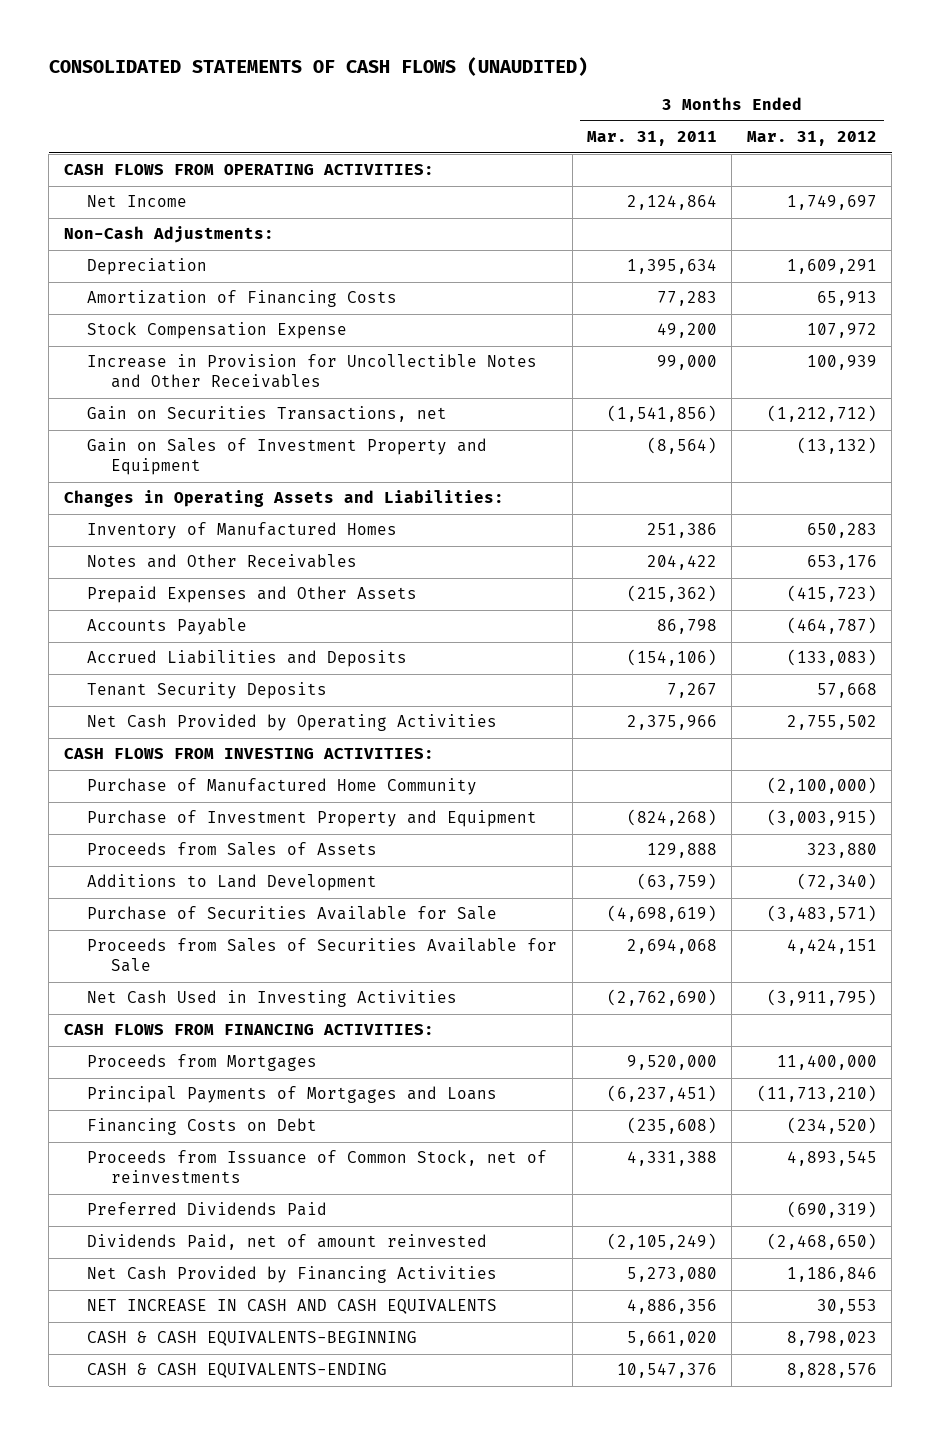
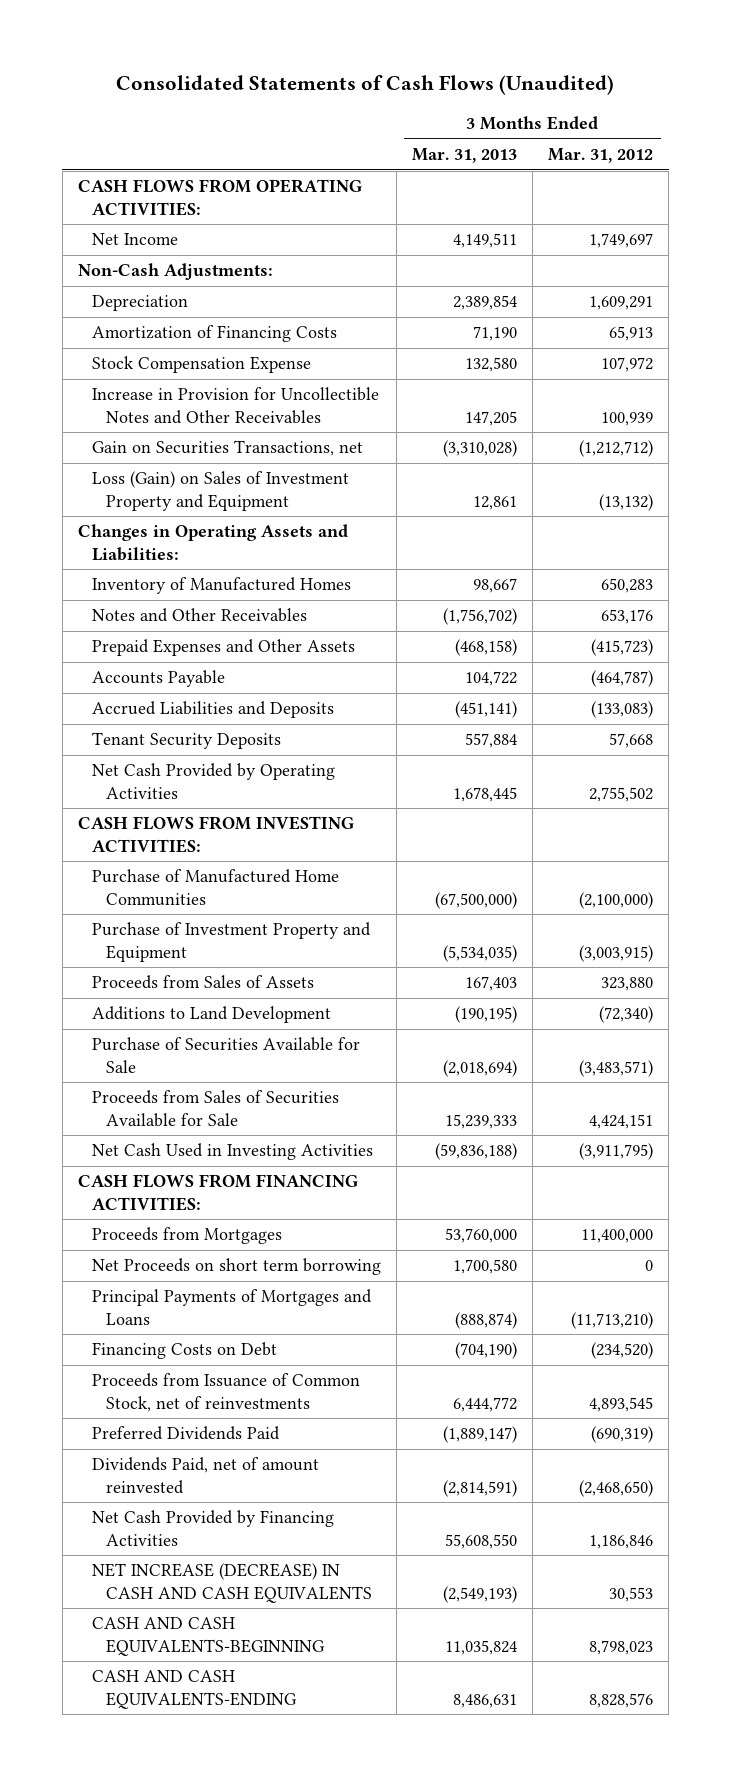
[48,57,588,77] CONSOLIDATED STATEMENTS OF CASH FLOWS (UNAUDITED) -> [116,75,615,96] Consolidated Statements of Cash Flows (Unaudited)
[587,131,718,147] Mar. 31, 2011 -> none
none -> [411,148,517,164] Mar. 31, 2013
[87,438,488,476] Gain on Sales of Investment Property and Equipment -> [91,471,349,511] Loss (Gain) on Sales of Investment Property and Equipment
[87,778,478,796] Purchase of Manufactured Home Community -> [91,869,339,906] Purchase of Manufactured Home Communities
none -> [91,1258,381,1276] Net Proceeds on short term borrowing
[87,1299,498,1315] NET INCREASE IN CASH AND CASH EQUIVALENTS -> [91,1563,372,1603] NET INCREASE (DECREASE) IN CASH AND CASH EQUIVALENTS
[87,1331,418,1347] CASH & CASH EQUIVALENTS-BEGINNING -> [91,1617,324,1656] CASH AND CASH EQUIVALENTS-BEGINNING
[87,1363,388,1379] CASH & CASH EQUIVALENTS-ENDING -> [91,1670,296,1709] CASH AND CASH EQUIVALENTS-ENDING

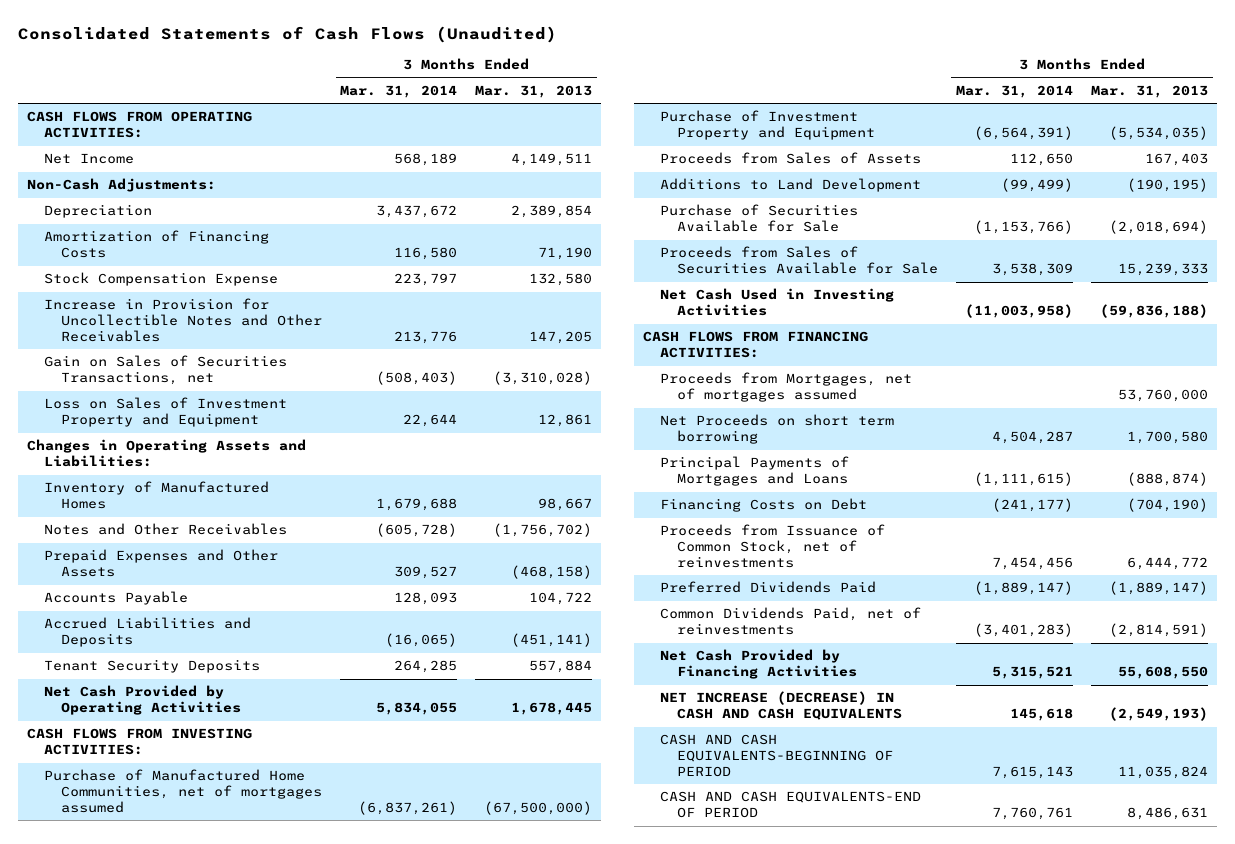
[548,148,654,164] Mar. 31, 2012 -> none
none -> [340,84,458,98] Mar. 31, 2014
[91,440,363,457] Gain on Securities Transactions, net -> [44,355,288,386] Gain on Sales of Securities Transactions, net
[91,471,349,511] Loss (Gain) on Sales of Investment Property and Equipment -> [44,397,288,428] Loss on Sales of Investment Property and Equipment
[91,869,339,906] Purchase of Manufactured Home Communities -> [44,769,322,814] Purchase of Manufactured Home Communities, net of mortgages assumed
[91,1227,282,1245] Proceeds from Mortgages -> [659,372,912,403] Proceeds from Mortgages, net of mortgages assumed
[91,1457,319,1494] Dividends Paid, net of amount reinvested -> [659,607,921,636] Common Dividends Paid, net of reinvestments
[91,1617,324,1656] CASH AND CASH EQUIVALENTS-BEGINNING -> [659,734,893,778] CASH AND CASH EQUIVALENTS-BEGINNING OF PERIOD
[91,1670,296,1709] CASH AND CASH EQUIVALENTS-ENDING -> [659,791,921,819] CASH AND CASH EQUIVALENTS-END OF PERIOD

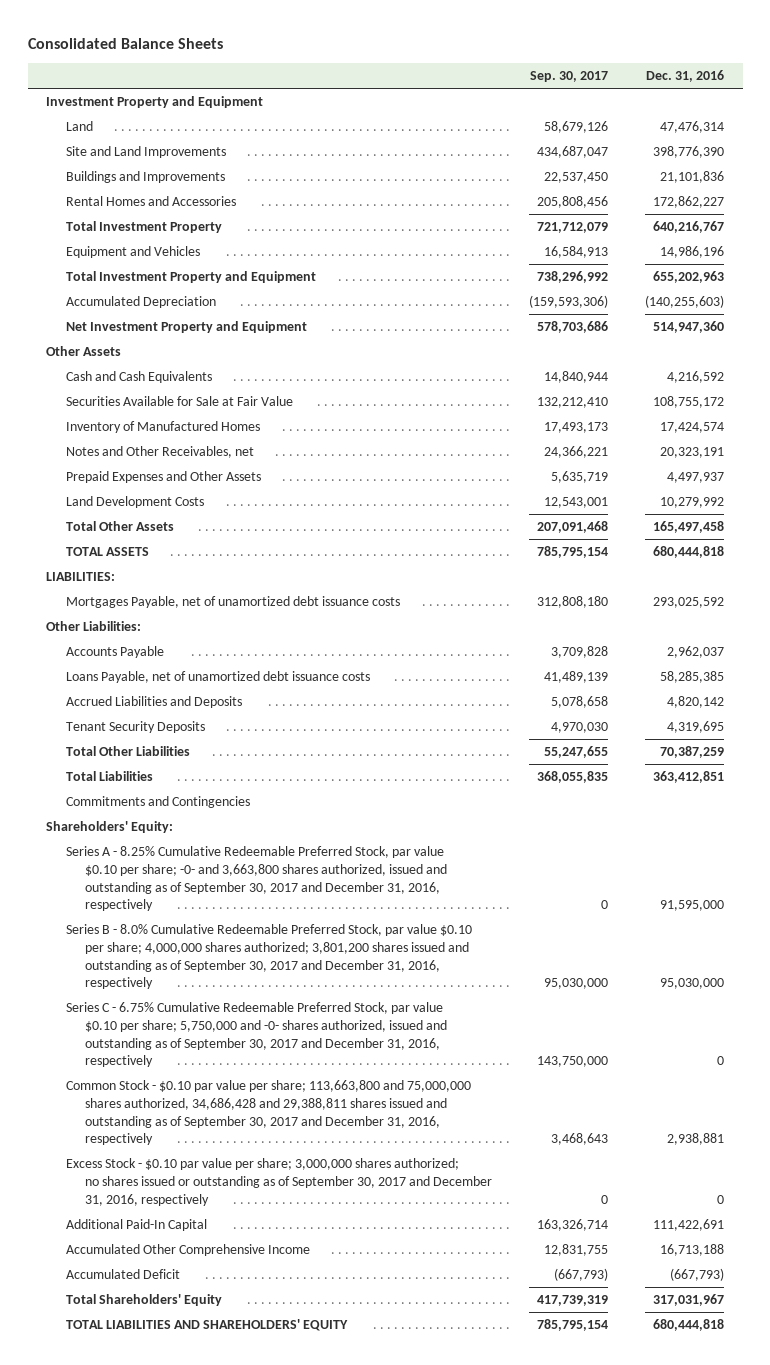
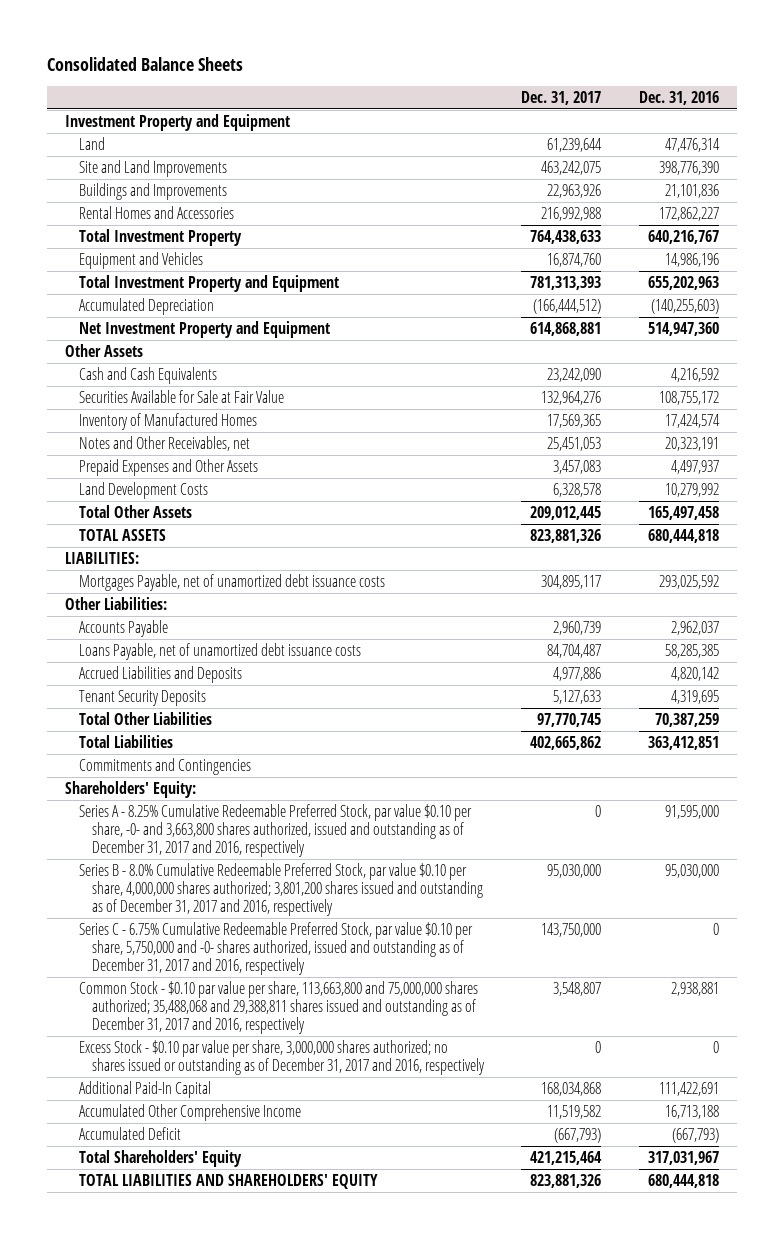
[530,71,609,83] Sep. 30, 2017 -> none
none -> [521,90,602,105] Dec. 31, 2017
[65,845,447,912] Series A - 8.25% Cumulative Redeemable Preferred Stock, par value $0.10 per share; -0- and 3,663,800 shares authorized, issued and outstanding as of September 30, 2017 and December 31, 2016, respectively -> [78,803,472,858] Series A - 8.25% Cumulative Redeemable Preferred Stock, par value $0.10 per share, -0- and 3,663,800 shares authorized, issued and outstanding as of December 31, 2017 and 2016, respectively
[65,923,472,990] Series B - 8.0% Cumulative Redeemable Preferred Stock, par value $0.10 per share; 4,000,000 shares authorized; 3,801,200 shares issued and outstanding as of September 30, 2017 and December 31, 2016, respectively -> [78,862,483,917] Series B - 8.0% Cumulative Redeemable Preferred Stock, par value $0.10 per share, 4,000,000 shares authorized; 3,801,200 shares issued and outstanding as of December 31, 2017 and 2016, respectively
[65,1001,447,1068] Series C - 6.75% Cumulative Redeemable Preferred Stock, par value $0.10 per share; 5,750,000 and -0- shares authorized, issued and outstanding as of September 30, 2017 and December 31, 2016, respectively -> [78,921,473,976] Series C - 6.75% Cumulative Redeemable Preferred Stock, par value $0.10 per share, 5,750,000 and -0- shares authorized, issued and outstanding as of December 31, 2017 and 2016, respectively
[65,1079,471,1146] Common Stock - $0.10 par value per share; 113,663,800 and 75,000,000 shares authorized, 34,686,428 and 29,388,811 shares issued and outstanding as of September 30, 2017 and December 31, 2016, respectively -> [78,980,478,1035] Common Stock - $0.10 par value per share, 113,663,800 and 75,000,000 shares authorized; 35,488,068 and 29,388,811 shares issued and outstanding as of December 31, 2017 and 2016, respectively
[65,1157,492,1206] Excess Stock - $0.10 par value per share; 3,000,000 shares authorized; no shares issued or outstanding as of September 30, 2017 and December 31, 2016, respectively -> [78,1039,485,1076] Excess Stock - $0.10 par value per share, 3,000,000 shares authorized; no shares issued or outstanding as of December 31, 2017 and 2016, respectively

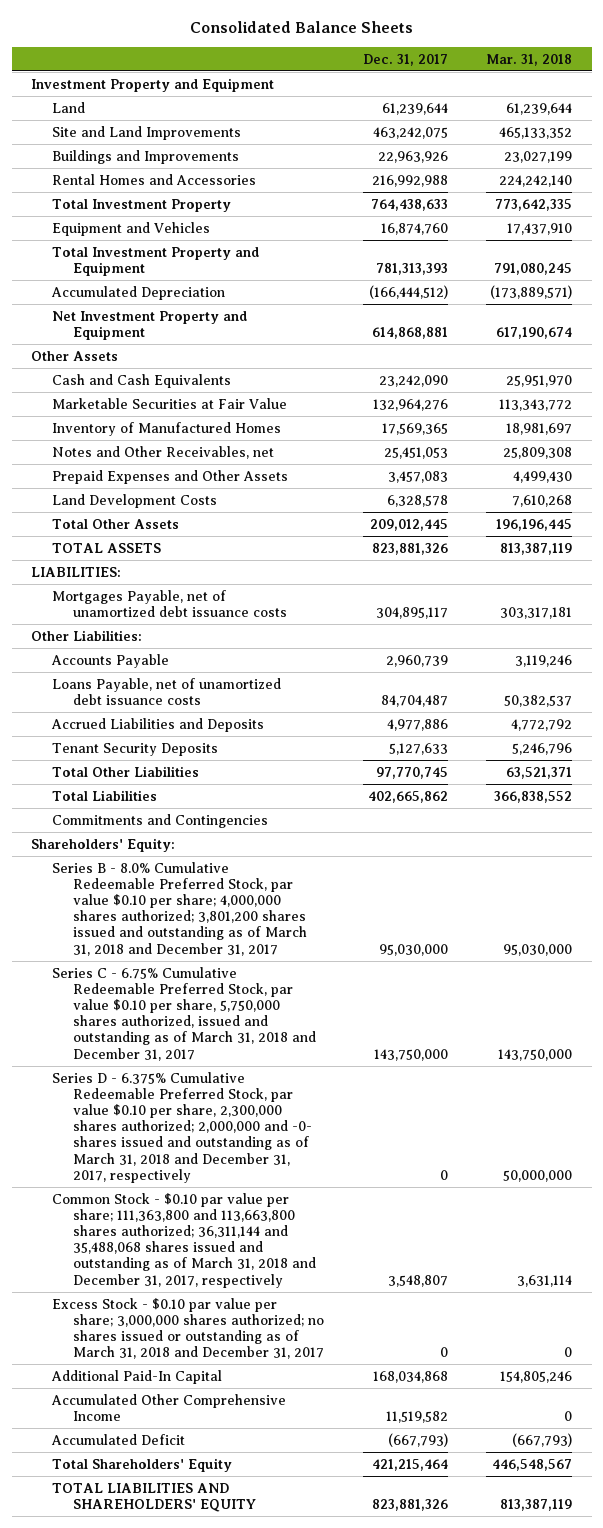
[638,90,719,105] Dec. 31, 2016 -> none
none -> [486,54,573,67] Mar. 31, 2018
[78,389,284,403] Securities Available for Sale at Fair Value -> [51,397,287,409] Marketable Securities at Fair Value
[78,803,472,858] Series A - 8.25% Cumulative Redeemable Preferred Stock, par value $0.10 per share, -0- and 3,663,800 shares authorized, issued and outstanding as of December 31, 2017 and 2016, respectively -> [51,861,308,956] Series B - 8.0% Cumulative Redeemable Preferred Stock, par value $0.10 per share; 4,000,000 shares authorized; 3,801,200 shares issued and outstanding as of March 31, 2018 and December 31, 2017
[595,804,602,817] 0 -> [378,943,448,956] 95,030,000
[78,862,483,917] Series B - 8.0% Cumulative Redeemable Preferred Stock, par value $0.10 per share, 4,000,000 shares authorized; 3,801,200 shares issued and outstanding as of December 31, 2017 and 2016, respectively -> [51,966,317,1061] Series C - 6.75% Cumulative Redeemable Preferred Stock, par value $0.10 per share, 5,750,000 shares authorized, issued and outstanding as of March 31, 2018 and December 31, 2017
[547,863,602,878] 95,030,000 -> [373,1048,448,1061] 143,750,000
[78,921,473,976] Series C - 6.75% Cumulative Redeemable Preferred Stock, par value $0.10 per share, 5,750,000 and -0- shares authorized, issued and outstanding as of December 31, 2017 and 2016, respectively -> [51,1071,313,1183] Series D - 6.375% Cumulative Redeemable Preferred Stock, par value $0.10 per share, 2,300,000 shares authorized; 2,000,000 and -0- shares issued and outstanding as of March 31, 2018 and December 31, 2017, respectively
[541,922,602,937] 143,750,000 -> [439,1169,448,1180] 0
[78,980,478,1035] Common Stock - $0.10 par value per share, 113,663,800 and 75,000,000 shares authorized; 35,488,068 and 29,388,811 shares issued and outstanding as of December 31, 2017 and 2016, respectively -> [51,1192,317,1288] Common Stock - $0.10 par value per share; 111,363,800 and 113,663,800 shares authorized; 36,311,144 and 35,488,068 shares issued and outstanding as of March 31, 2018 and December 31, 2017, respectively
[78,1039,485,1076] Excess Stock - $0.10 par value per share, 3,000,000 shares authorized; no shares issued or outstanding as of December 31, 2017 and 2016, respectively -> [51,1297,325,1360] Excess Stock - $0.10 par value per share; 3,000,000 shares authorized; no shares issued or outstanding as of March 31, 2018 and December 31, 2017

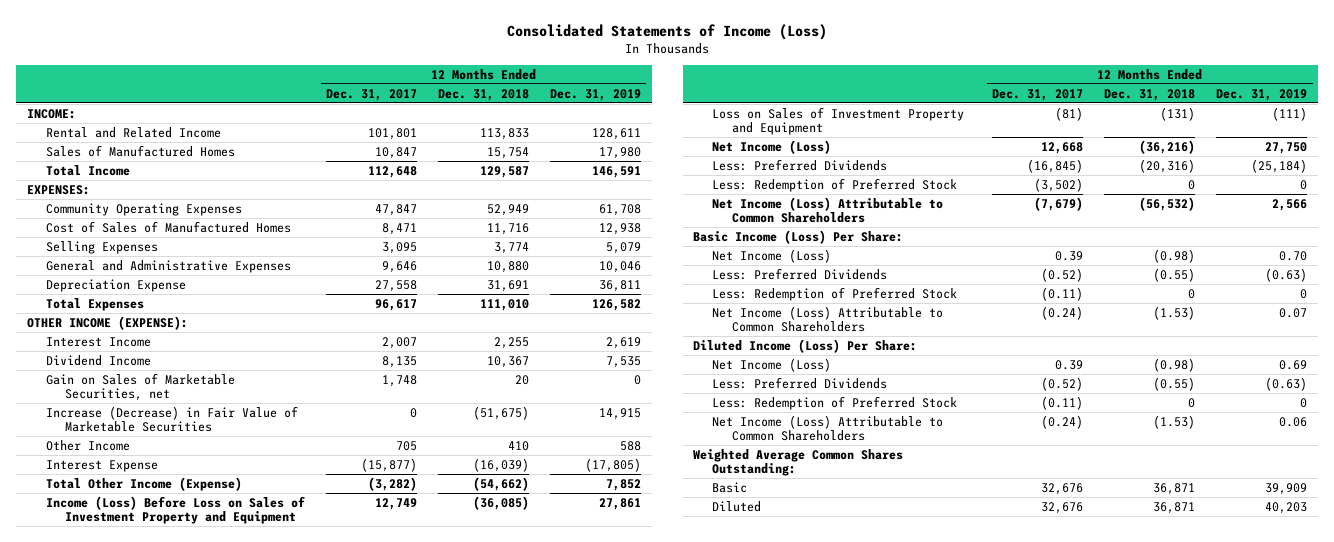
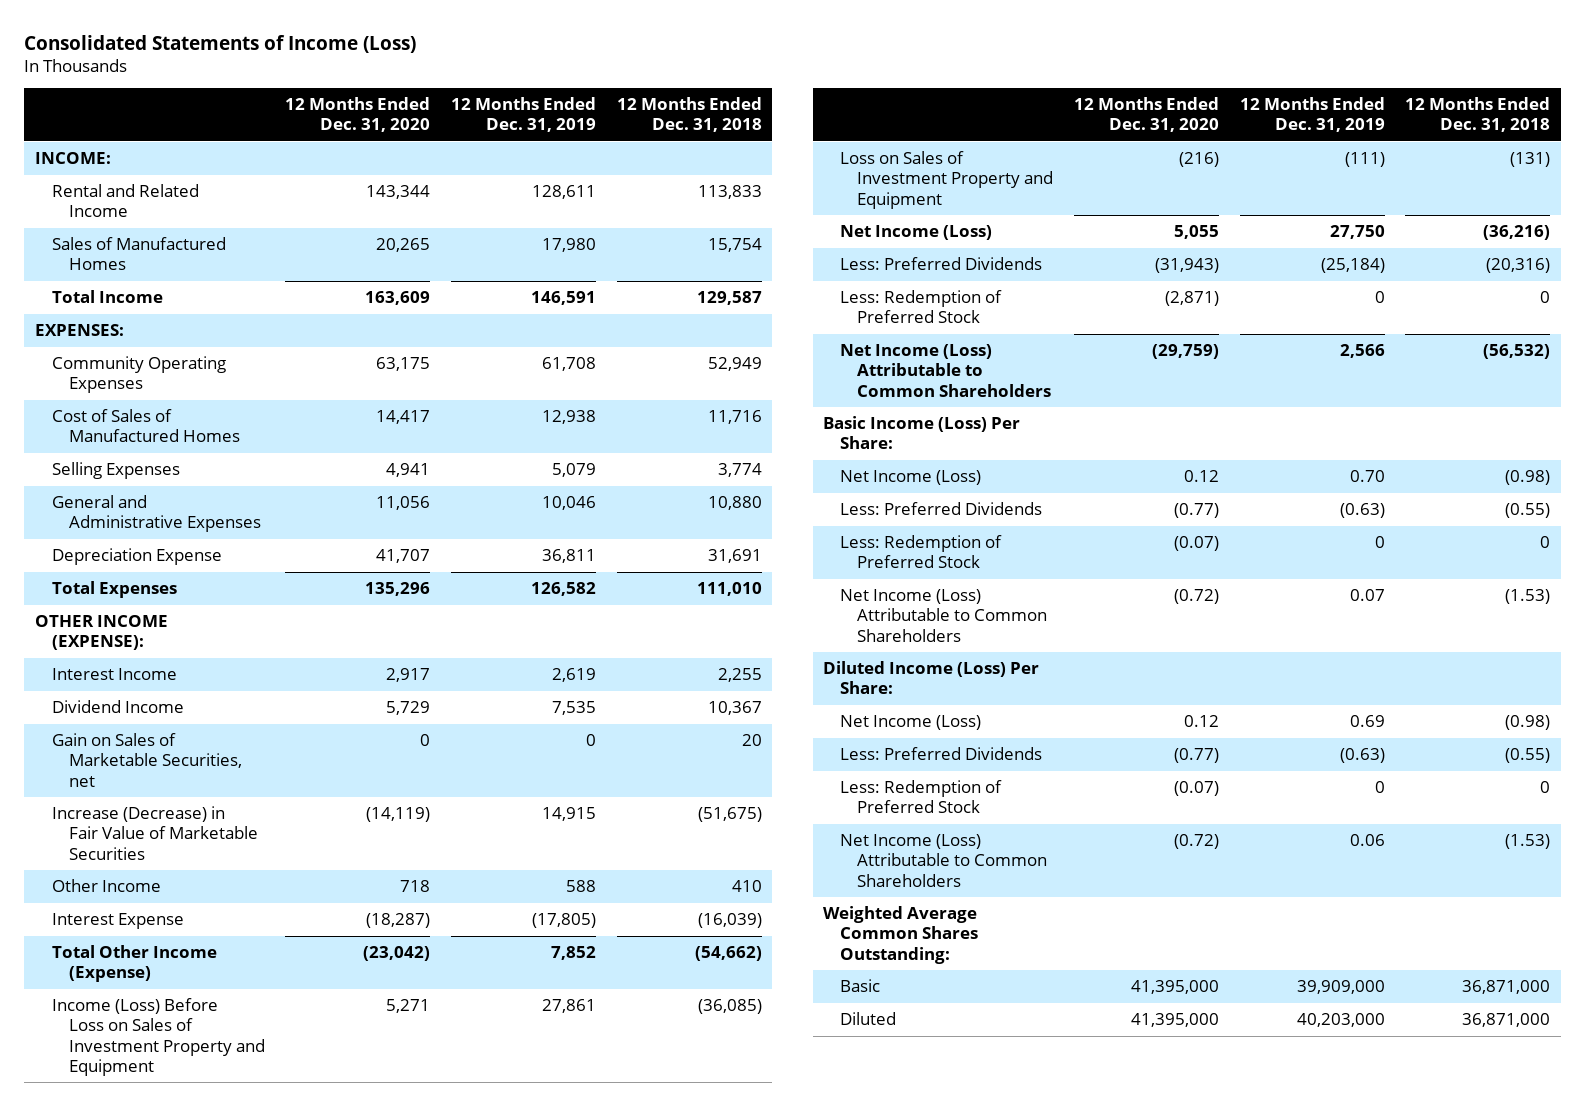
[326,88,418,101] Dec. 31, 2017 -> none
none -> [285,97,431,133] 12 Months Ended Dec. 31, 2020
[1153,482,1196,495] 36,871 -> [1462,980,1551,995] 36,871,000
[1265,482,1308,495] 39,909 -> [1296,980,1385,995] 39,909,000
[1153,501,1196,514] 36,871 -> [1462,1013,1551,1028] 36,871,000
[1265,501,1308,514] 40,203 -> [1296,1013,1385,1028] 40,203,000

